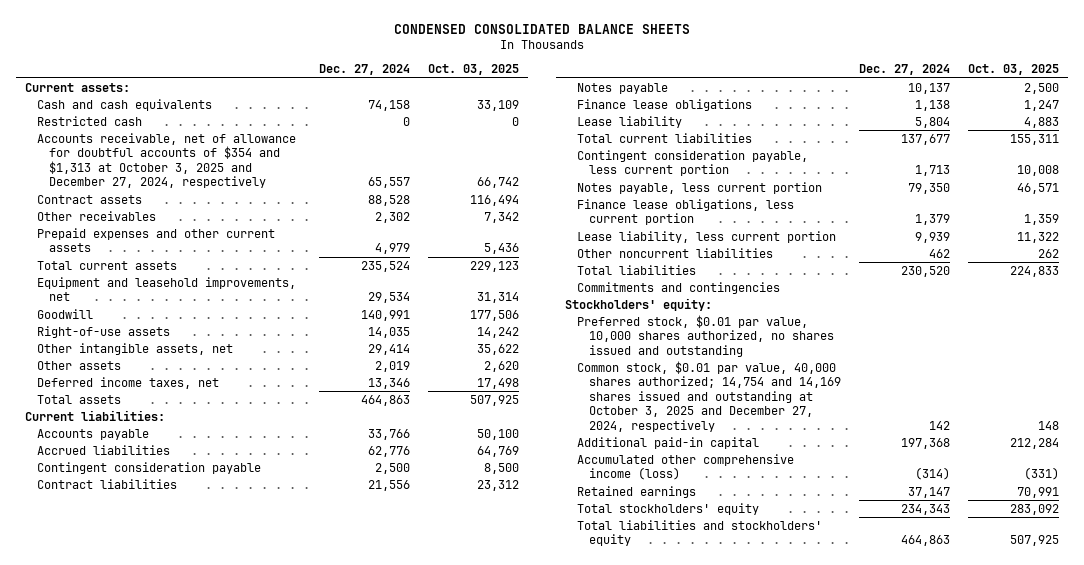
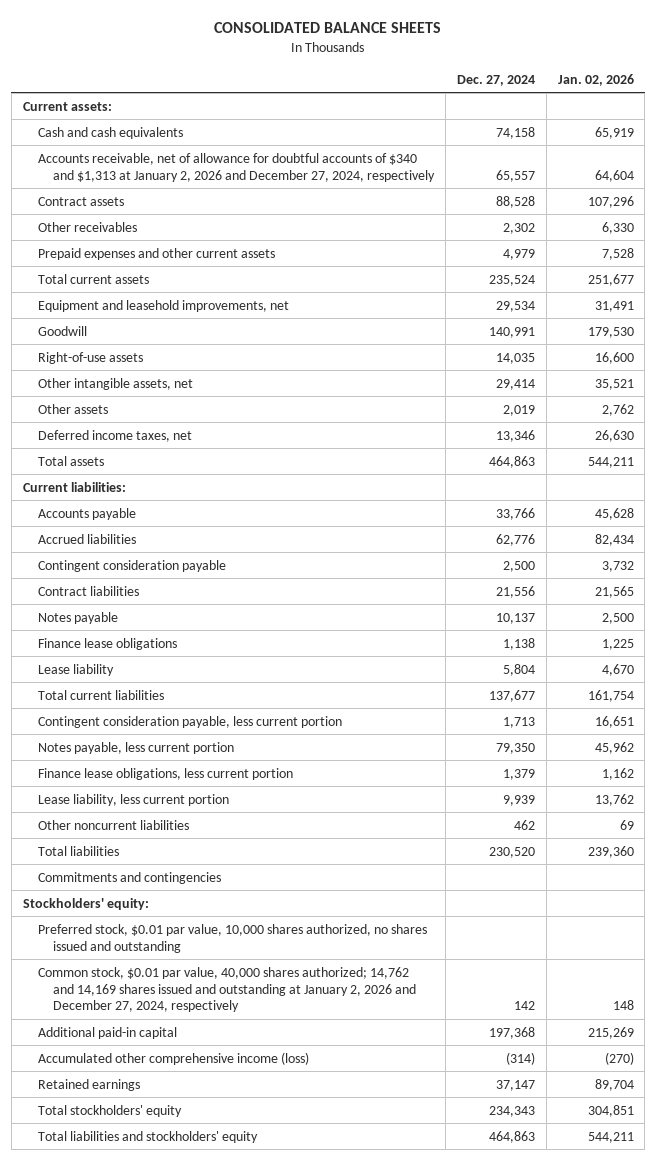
[393,23,690,34] CONDENSED CONSOLIDATED BALANCE SHEETS -> [214,22,442,34] CONSOLIDATED BALANCE SHEETS
[427,64,519,76] Oct. 03, 2025 -> none
none -> [557,73,634,86] Jan. 02, 2026
[37,115,143,126] Restricted cash -> none
[37,132,297,189] Accounts receivable, net of allowance for doubtful accounts of $354 and $1,313 at October 3, 2025 and December 27, 2024, respectively -> [38,152,436,182] Accounts receivable, net of allowance for doubtful accounts of $340 and $1,313 at January 2, 2026 and December 27, 2024, respectively
[577,360,841,432] Common stock, $0.01 par value, 40,000 shares authorized; 14,754 and 14,169 shares issued and outstanding at October 3, 2025 and December 27, 2024, respectively -> [38,966,417,1013] Common stock, $0.01 par value, 40,000 shares authorized; 14,762 and 14,169 shares issued and outstanding at January 2, 2026 and December 27, 2024, respectively

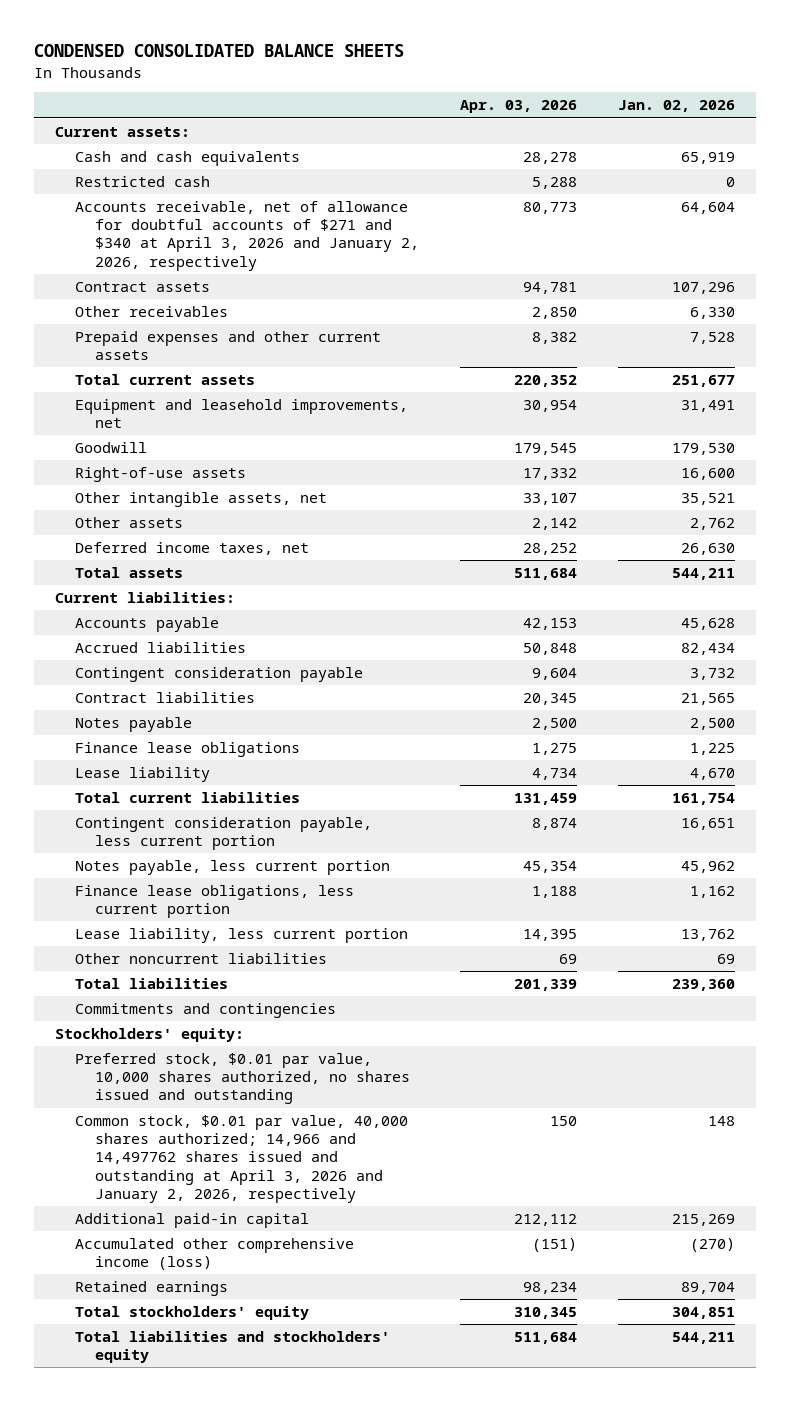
[214,22,442,34] CONSOLIDATED BALANCE SHEETS -> [34,44,405,58] CONDENSED CONSOLIDATED BALANCE SHEETS
[456,74,535,86] Dec. 27, 2024 -> none
none -> [460,100,578,114] Apr. 03, 2026
none -> [75,175,211,187] Restricted cash
[38,152,436,182] Accounts receivable, net of allowance for doubtful accounts of $340 and $1,313 at January 2, 2026 and December 27, 2024, respectively -> [75,200,420,271] Accounts receivable, net of allowance for doubtful accounts of $271 and $340 at April 3, 2026 and January 2, 2026, respectively
[38,966,417,1013] Common stock, $0.01 par value, 40,000 shares authorized; 14,762 and 14,169 shares issued and outstanding at January 2, 2026 and December 27, 2024, respectively -> [75,1114,409,1203] Common stock, $0.01 par value, 40,000 shares authorized; 14,966 and 14,497762 shares issued and outstanding at April 3, 2026 and January 2, 2026, respectively

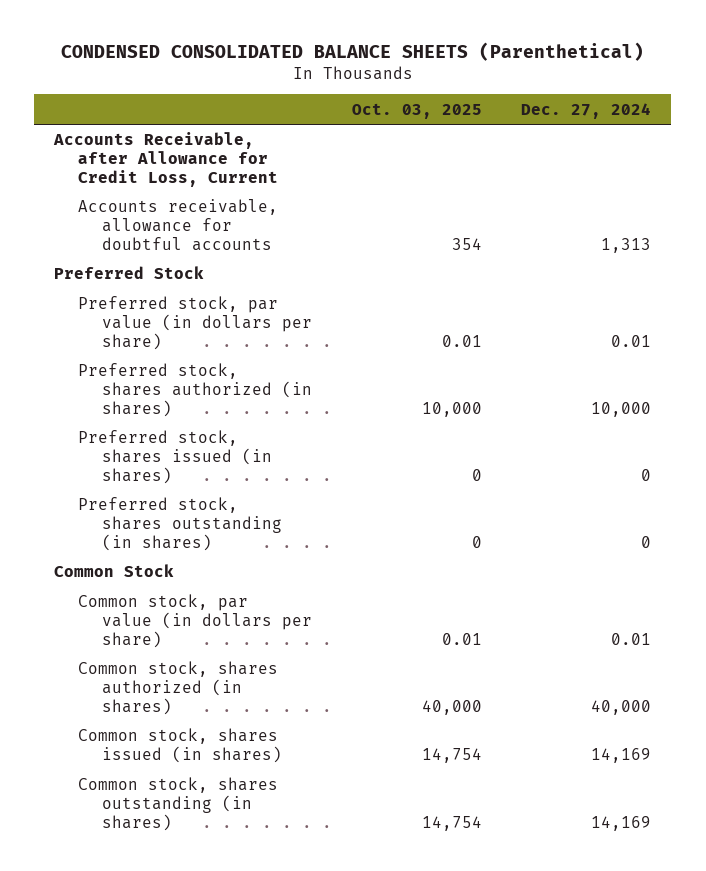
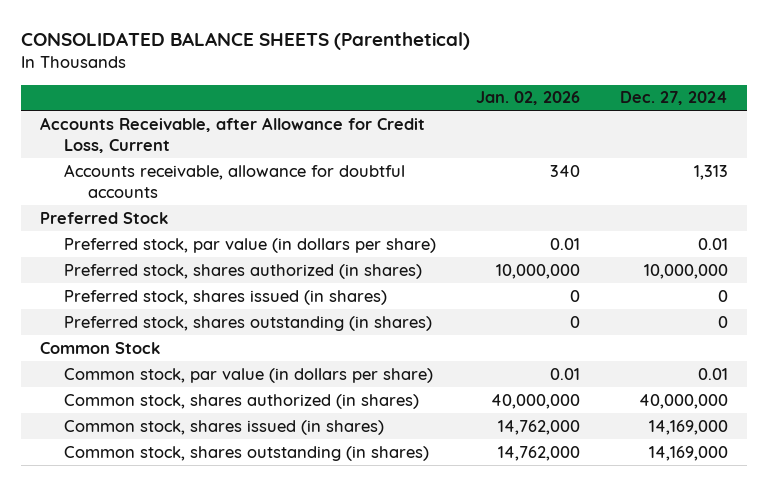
[60,42,644,62] CONDENSED CONSOLIDATED BALANCE SHEETS (Parenthetical) -> [20,32,470,51] CONSOLIDATED BALANCE SHEETS (Parenthetical)
[351,102,482,119] Oct. 03, 2025 -> none
none -> [475,91,580,106] Jan. 02, 2026
[591,401,652,417] 10,000 -> [643,263,728,279] 10,000,000
[591,699,652,715] 40,000 -> [638,393,728,409] 40,000,000
[591,748,652,764] 14,169 -> [648,419,728,435] 14,169,000
[591,815,652,831] 14,169 -> [648,445,728,461] 14,169,000

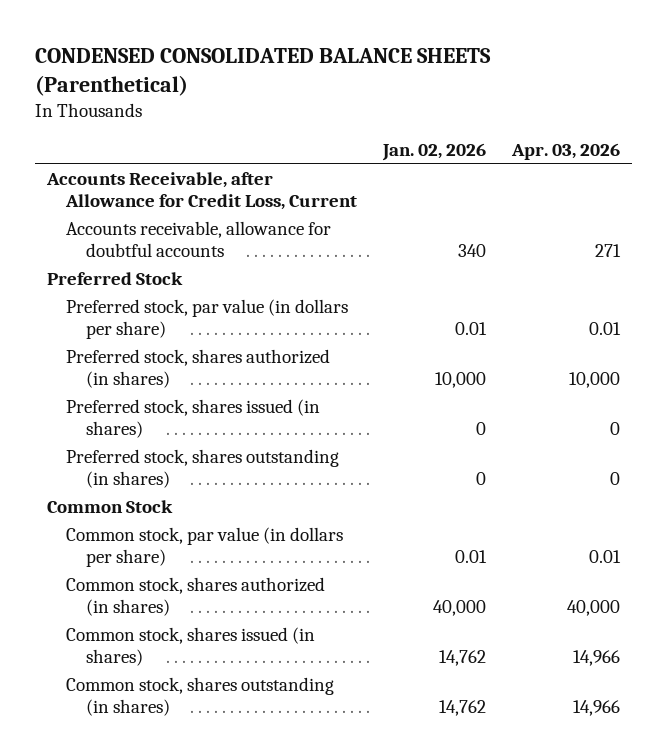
[20,32,470,51] CONSOLIDATED BALANCE SHEETS (Parenthetical) -> [34,48,491,97] CONDENSED CONSOLIDATED BALANCE SHEETS (Parenthetical)
[619,91,728,106] Dec. 27, 2024 -> none
none -> [510,143,620,161] Apr. 03, 2026
[495,263,580,279] 10,000,000 -> [434,372,486,389] 10,000
[490,393,580,409] 40,000,000 -> [432,600,486,617] 40,000
[497,419,580,435] 14,762,000 -> [438,650,486,667] 14,762
[497,445,580,461] 14,762,000 -> [438,700,486,717] 14,762

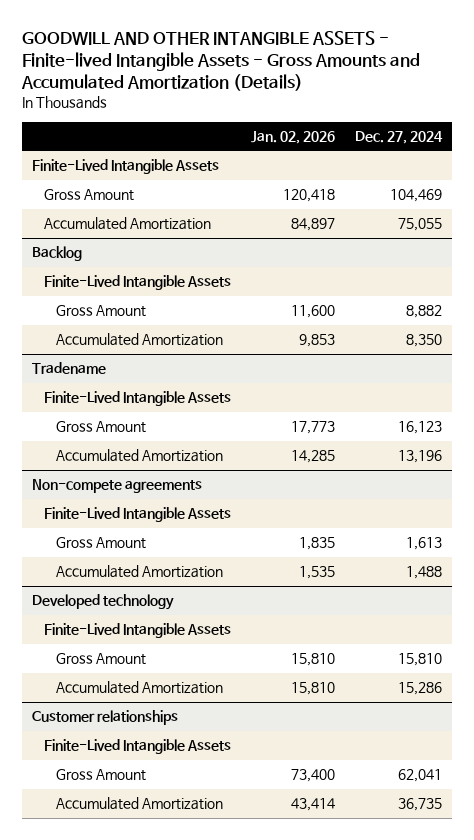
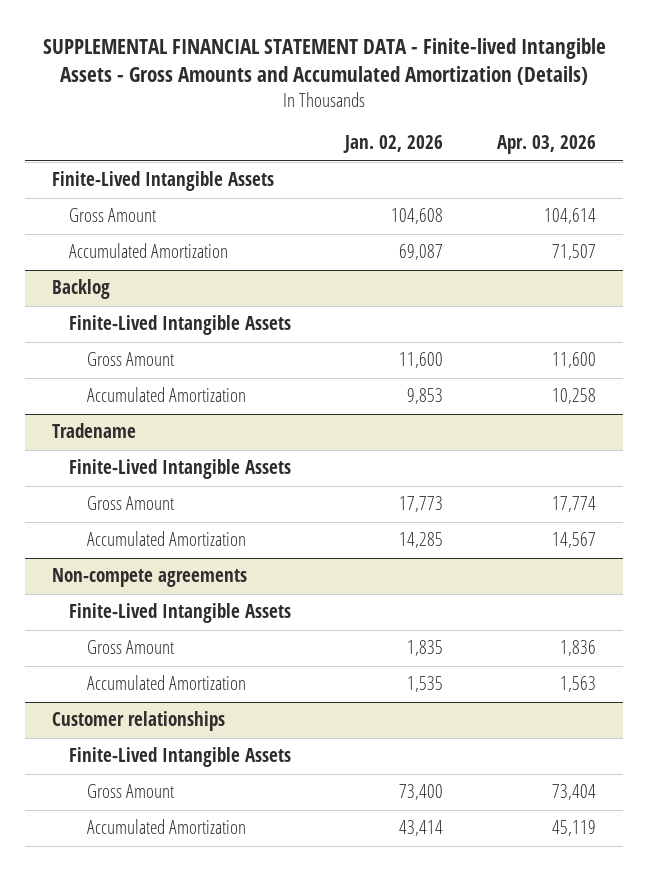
[20,31,420,92] GOODWILL AND OTHER INTANGIBLE ASSETS - Finite-lived Intangible Assets - Gross Amounts and Accumulated Amortization (Details) -> [42,37,606,85] SUPPLEMENTAL FINANCIAL STATEMENT DATA - Finite-lived Intangible Assets - Gross Amounts and Accumulated Amortization (Details)
[354,131,443,145] Dec. 27, 2024 -> none
none -> [496,135,596,155] Apr. 03, 2026
[282,189,335,203] 120,418 -> [391,208,444,225] 104,608
[290,218,335,232] 84,897 -> [399,244,444,261] 69,087
[31,594,174,611] Developed technology -> none
[44,623,232,639] Finite-Lived Intangible Assets -> none
[56,653,147,666] Gross Amount -> none
[56,681,224,695] Accumulated Amortization -> none

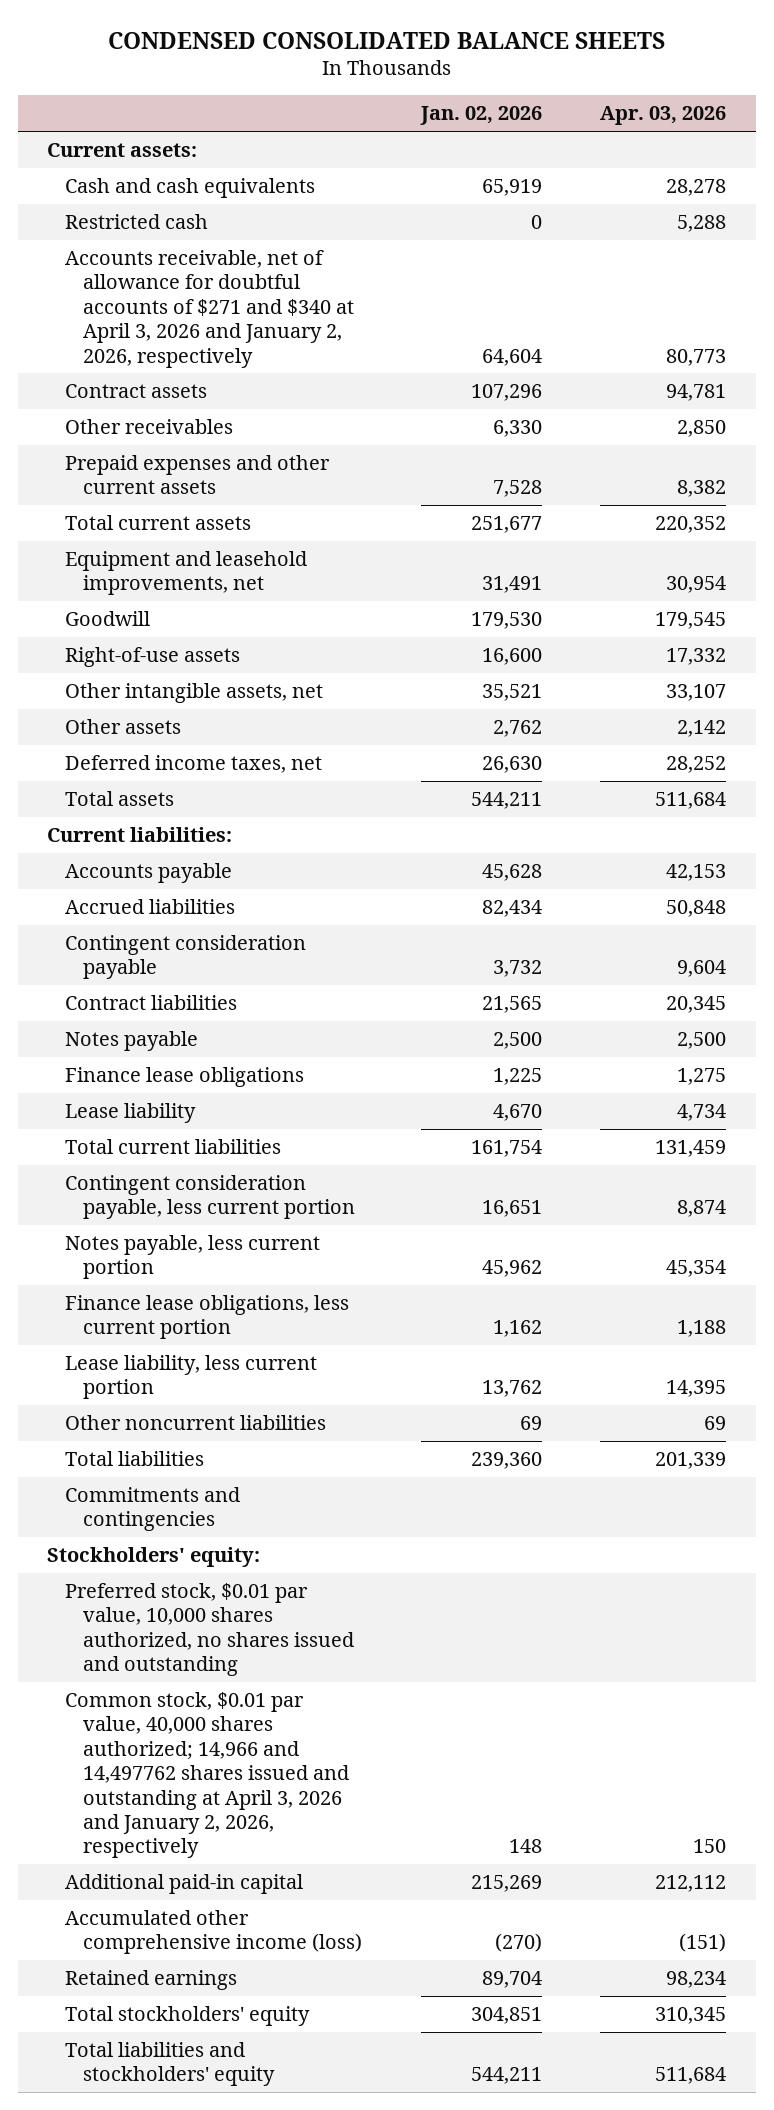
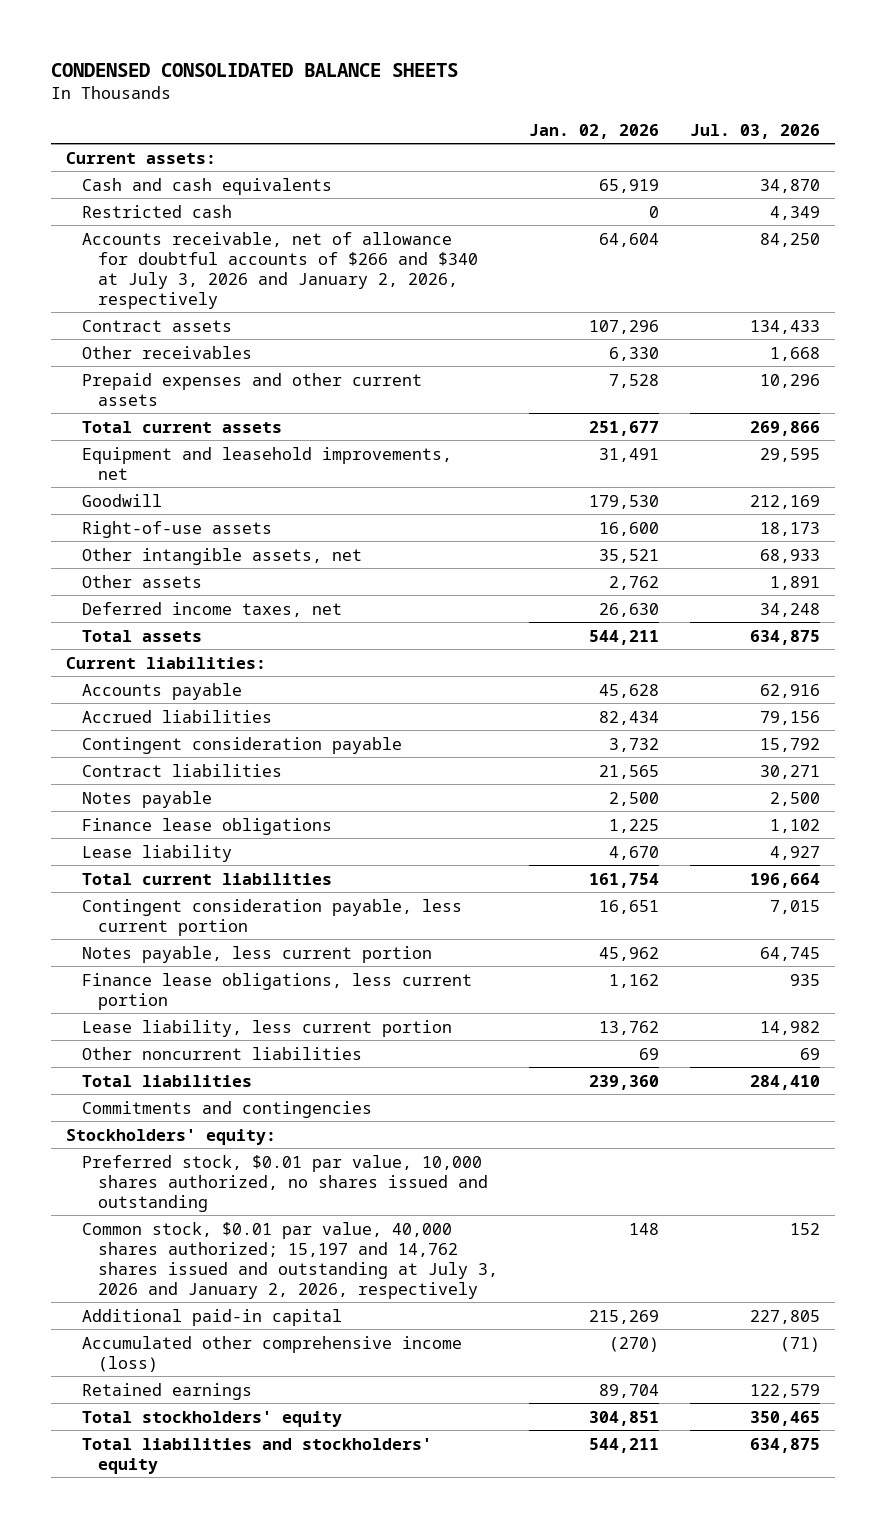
[600,106,727,126] Apr. 03, 2026 -> none
none -> [689,123,820,139] Jul. 03, 2026
[65,250,355,368] Accounts receivable, net of allowance for doubtful accounts of $271 and $340 at April 3, 2026 and January 2, 2026, respectively -> [82,231,479,309] Accounts receivable, net of allowance for doubtful accounts of $266 and $340 at July 3, 2026 and January 2, 2026, respectively
[65,1692,350,1859] Common stock, $0.01 par value, 40,000 shares authorized; 14,966 and 14,497762 shares issued and outstanding at April 3, 2026 and January 2, 2026, respectively -> [82,1221,499,1299] Common stock, $0.01 par value, 40,000 shares authorized; 15,197 and 14,762 shares issued and outstanding at July 3, 2026 and January 2, 2026, respectively

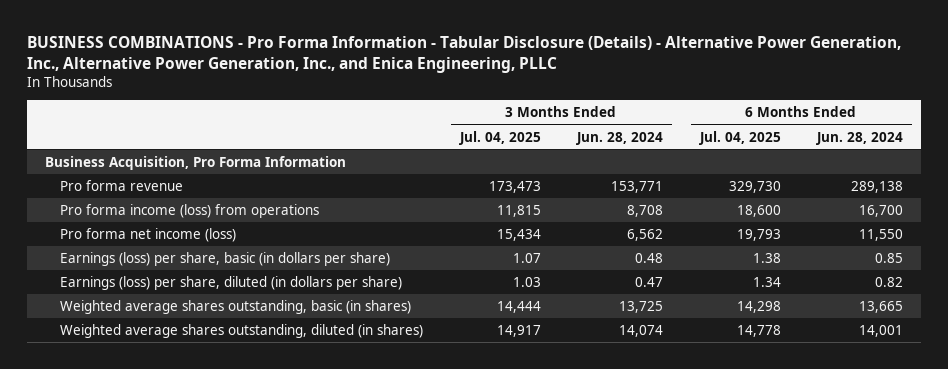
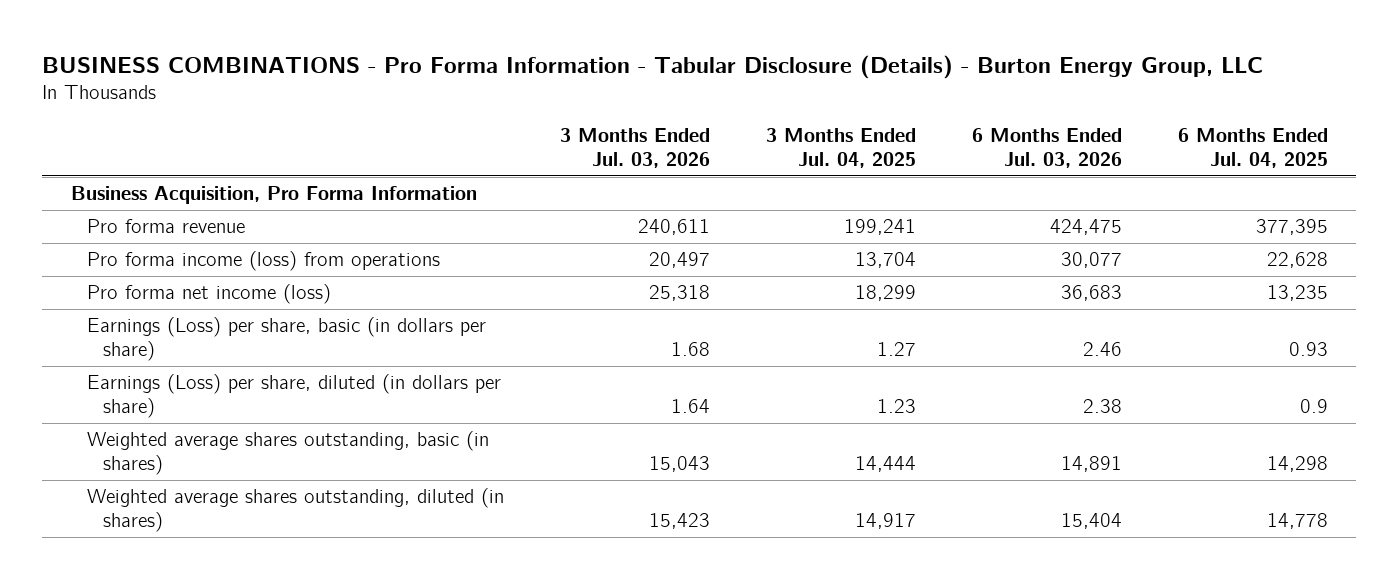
[26,35,901,73] BUSINESS COMBINATIONS - Pro Forma Information - Tabular Disclosure (Details) - Alternative Power Generation, Inc., Alternative Power Generation, Inc., and Enica Engineering, PLLC -> [42,54,1264,79] BUSINESS COMBINATIONS - Pro Forma Information - Tabular Disclosure (Details) - Burton Energy Group, LLC
[576,131,664,145] Jun. 28, 2024 -> none
[816,131,904,145] Jun. 28, 2024 -> none
none -> [559,128,710,169] 3 Months Ended Jul. 03, 2026
none -> [971,128,1122,169] 6 Months Ended Jul. 03, 2026
[488,181,541,194] 173,473 -> [843,219,916,236] 199,241
[728,181,781,194] 329,730 -> [1256,219,1329,236] 377,395
[496,205,541,218] 11,815 -> [854,252,916,269] 13,704
[736,205,781,218] 18,600 -> [1267,252,1329,269] 22,628
[496,229,541,242] 15,434 -> [854,285,916,302] 18,299
[736,229,781,242] 19,793 -> [1267,285,1329,302] 13,235
[60,252,391,267] Earnings (loss) per share, basic (in dollars per share) -> [86,317,486,362] Earnings (Loss) per share, basic (in dollars per share)
[512,253,541,264] 1.07 -> [876,342,916,357] 1.27
[752,253,781,264] 1.38 -> [1289,342,1329,357] 0.93
[60,276,403,291] Earnings (loss) per share, diluted (in dollars per share) -> [86,374,501,419] Earnings (Loss) per share, diluted (in dollars per share)
[512,277,541,288] 1.03 -> [876,399,916,414] 1.23
[752,277,781,288] 1.34 -> [1300,399,1329,414] 0.9

